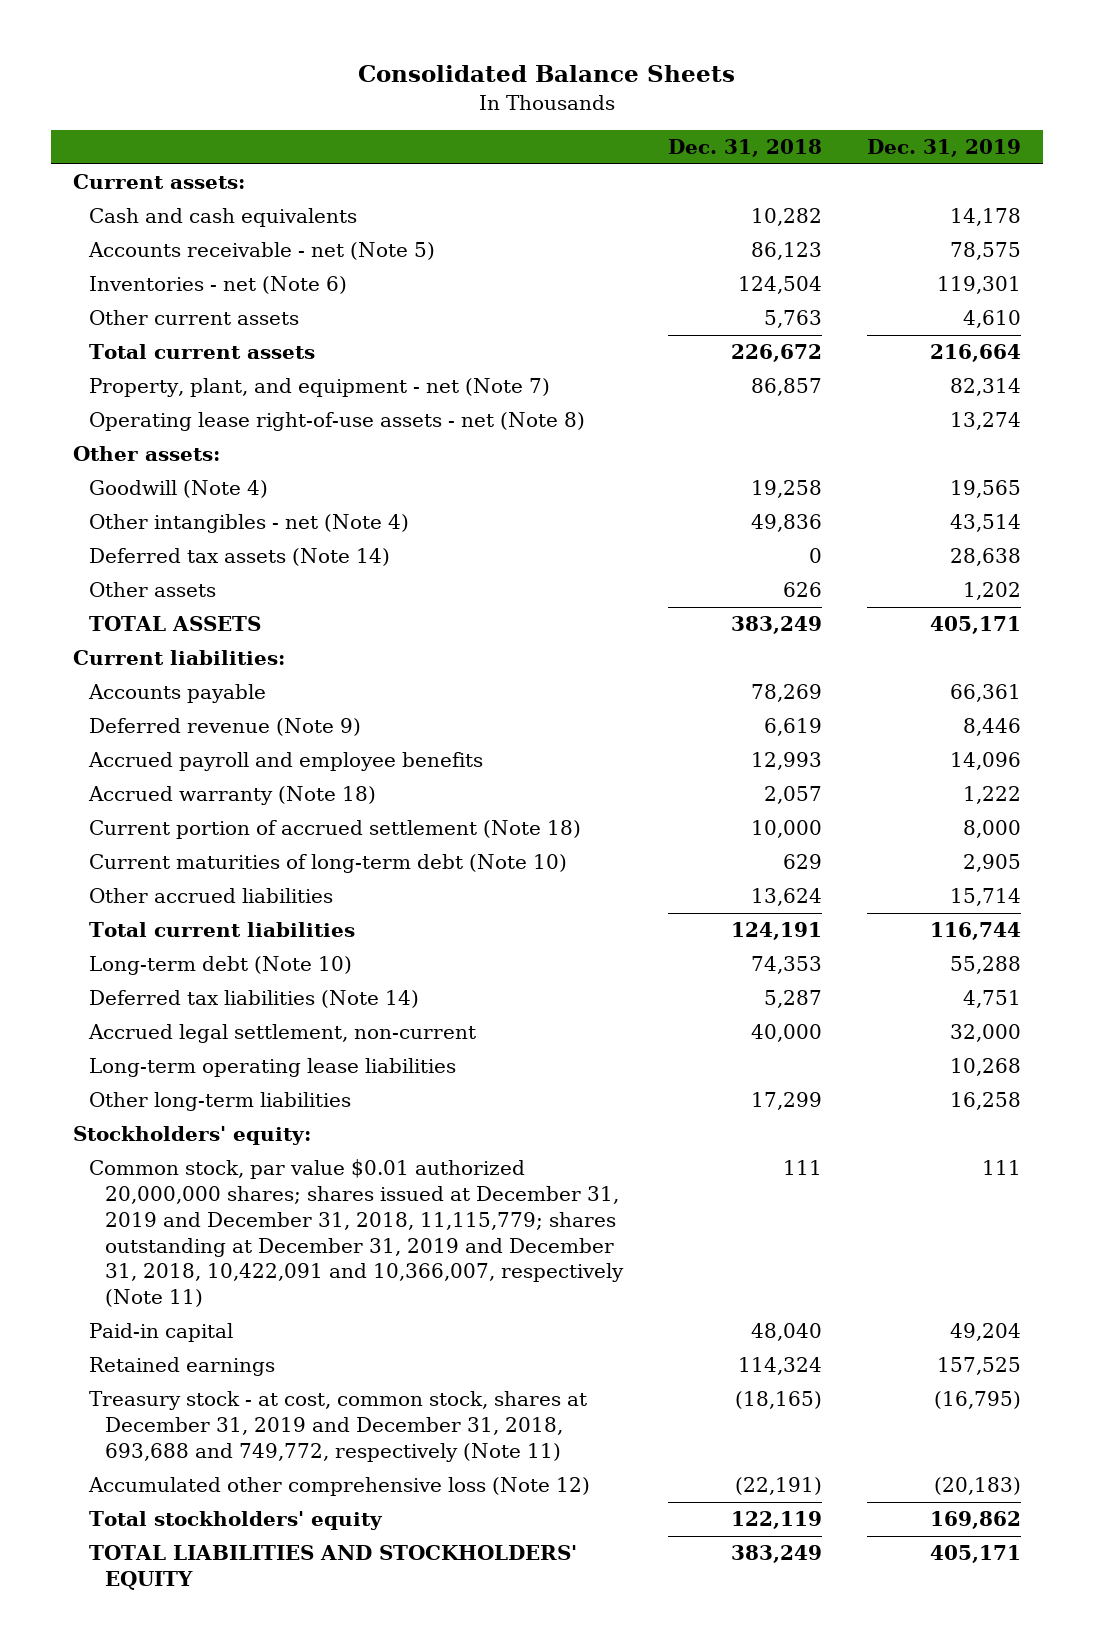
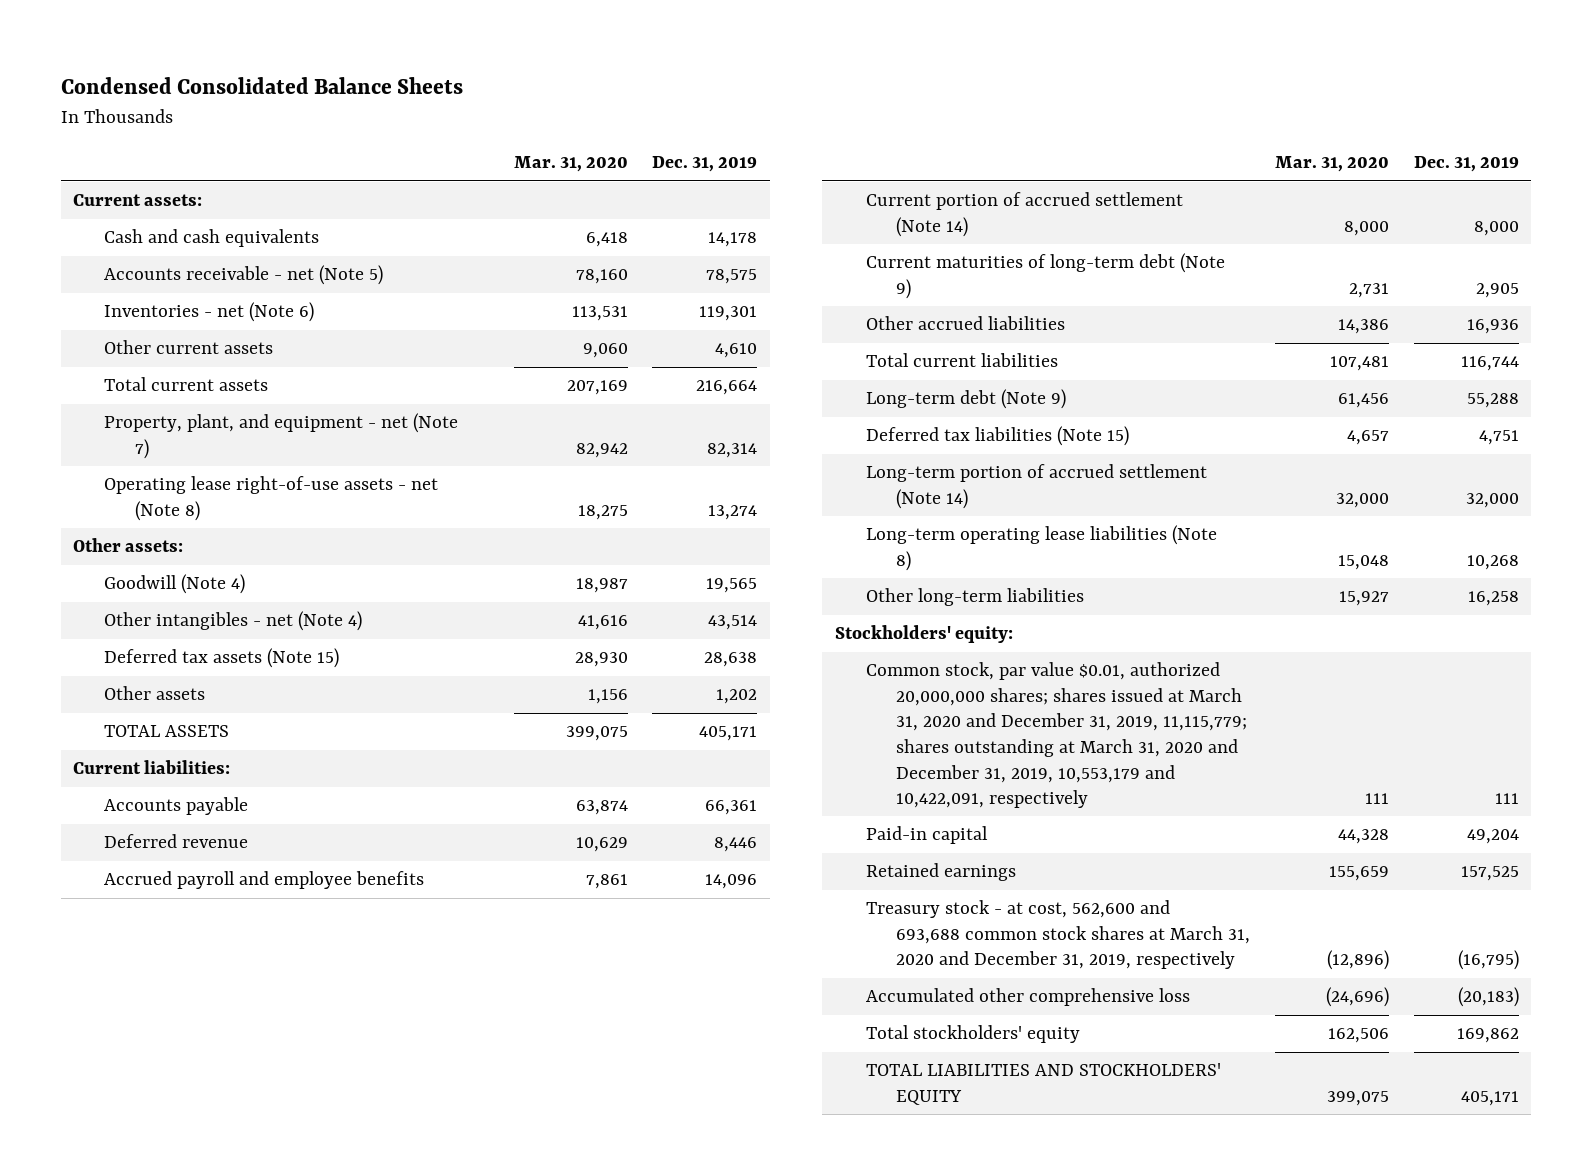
[358,65,736,83] Consolidated Balance Sheets -> [61,77,464,95] Condensed Consolidated Balance Sheets
[667,139,822,158] Dec. 31, 2018 -> none
none -> [513,156,628,173] Mar. 31, 2020
[89,548,391,567] Deferred tax assets (Note 14) -> [104,648,340,669] Deferred tax assets (Note 15)
[89,718,362,737] Deferred revenue (Note 9) -> [104,834,249,849] Deferred revenue
[88,786,377,806] Accrued warranty (Note 18) -> none
[89,820,582,840] Current portion of accrued settlement (Note 18) -> [865,192,1183,237] Current portion of accrued settlement (Note 14)
[89,854,568,874] Current maturities of long-term debt (Note 10) -> [865,253,1225,299] Current maturities of long-term debt (Note 9)
[949,888,1021,907] 15,714 -> [1466,319,1519,335] 16,936
[89,956,353,976] Long-term debt (Note 10) -> [865,389,1066,410] Long-term debt (Note 9)
[89,990,420,1009] Deferred tax liabilities (Note 14) -> [865,426,1129,447] Deferred tax liabilities (Note 15)
[88,1024,477,1044] Accrued legal settlement, non-current -> [865,464,1207,509] Long-term portion of accrued settlement (Note 14)
[89,1058,457,1078] Long-term operating lease liabilities -> [865,525,1217,571] Long-term operating lease liabilities (Note 8)
[89,1159,624,1308] Common stock, par value $0.01 authorized 20,000,000 shares; shares issued at December 31, 2019 and December 31, 2018, 11,115,779; shares outstanding at December 31, 2019 and December 31, 2018, 10,422,091 and 10,366,007, respectively (Note 11) -> [865,662,1248,809] Common stock, par value $0.01, authorized 20,000,000 shares; shares issued at March 31, 2020 and December 31, 2019, 11,115,779; shares outstanding at March 31, 2020 and December 31, 2019, 10,553,179 and 10,422,091, respectively
[89,1391,588,1462] Treasury stock - at cost, common stock, shares at December 31, 2019 and December 31, 2018, 693,688 and 749,772, respectively (Note 11) -> [865,900,1251,970] Treasury stock - at cost, 562,600 and 693,688 common stock shares at March 31, 2020 and December 31, 2019, respectively
[88,1477,591,1497] Accumulated other comprehensive loss (Note 12) -> [865,988,1190,1007] Accumulated other comprehensive loss

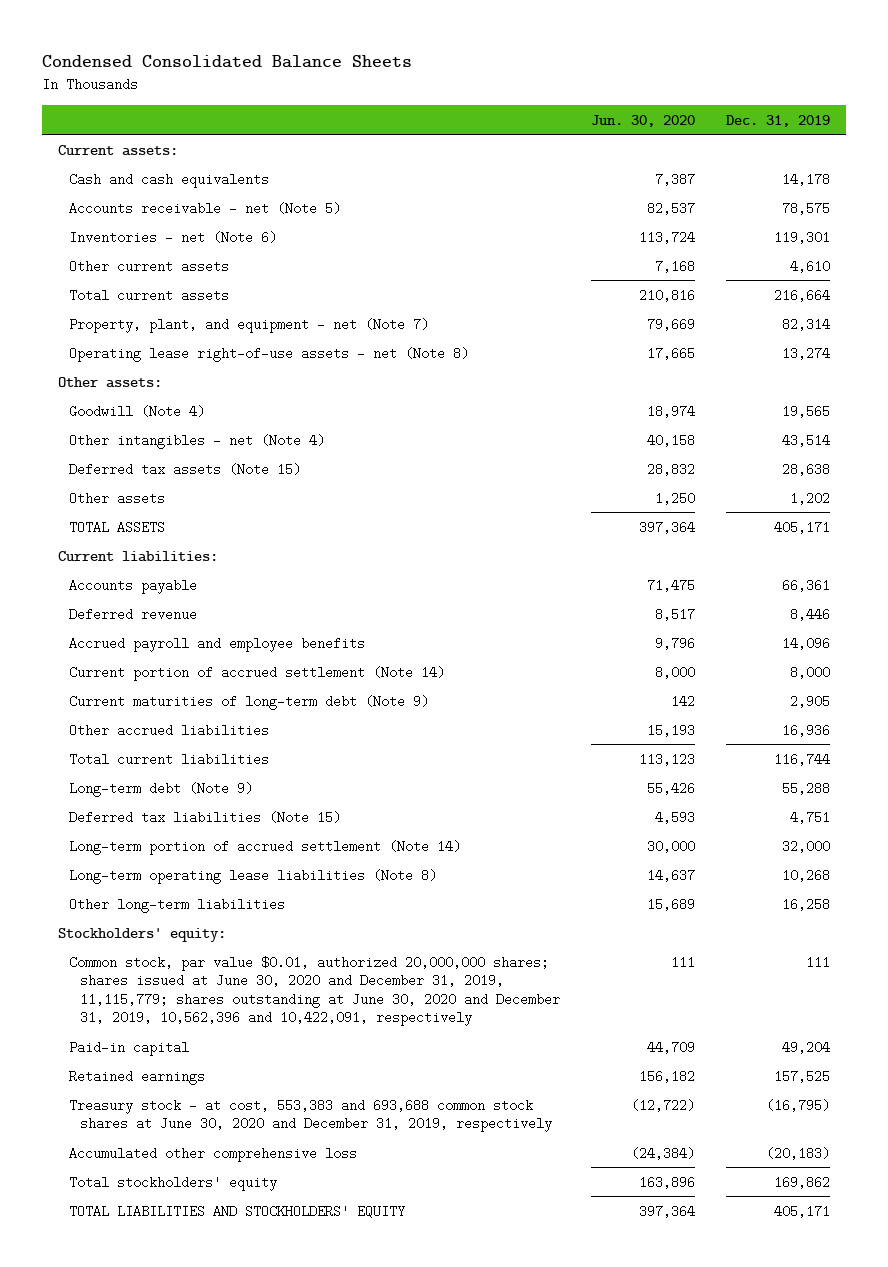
[513,156,628,173] Mar. 31, 2020 -> none
none -> [591,114,696,127] Jun. 30, 2020
[865,662,1248,809] Common stock, par value $0.01, authorized 20,000,000 shares; shares issued at March 31, 2020 and December 31, 2019, 11,115,779; shares outstanding at March 31, 2020 and December 31, 2019, 10,553,179 and 10,422,091, respectively -> [69,955,561,1027] Common stock, par value $0.01, authorized 20,000,000 shares; shares issued at June 30, 2020 and December 31, 2019, 11,115,779; shares outstanding at June 30, 2020 and December 31, 2019, 10,562,396 and 10,422,091, respectively
[865,900,1251,970] Treasury stock - at cost, 562,600 and 693,688 common stock shares at March 31, 2020 and December 31, 2019, respectively -> [69,1098,553,1133] Treasury stock - at cost, 553,383 and 693,688 common stock shares at June 30, 2020 and December 31, 2019, respectively

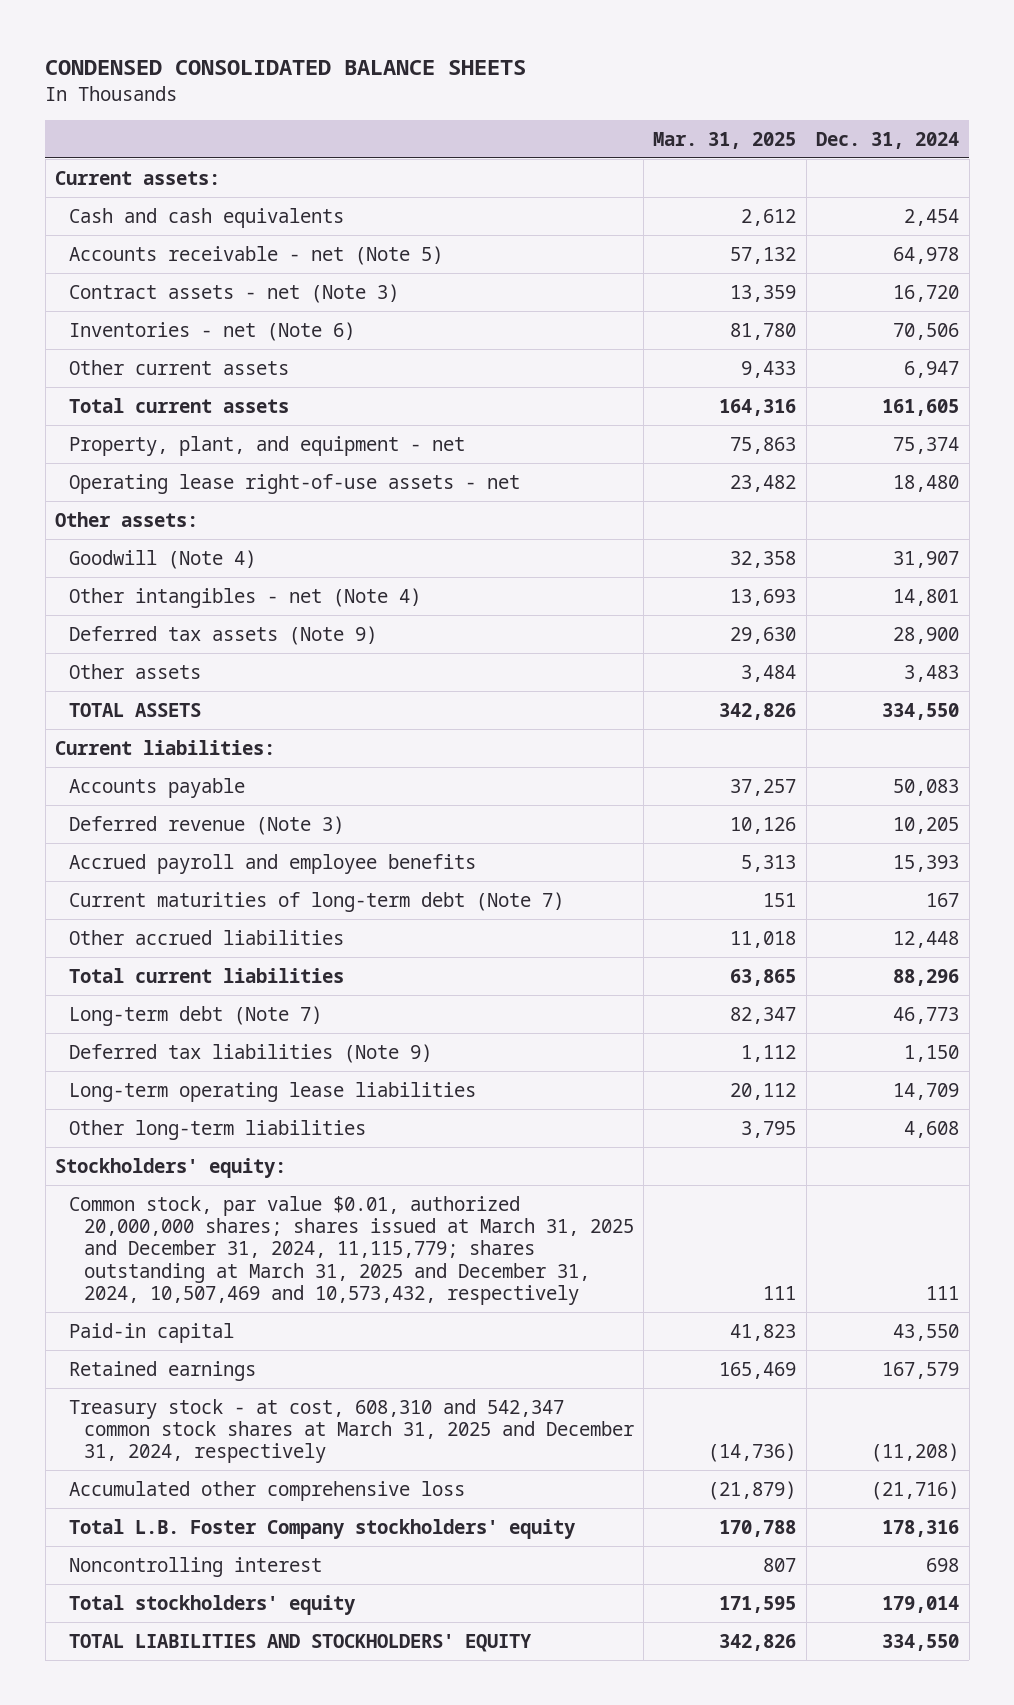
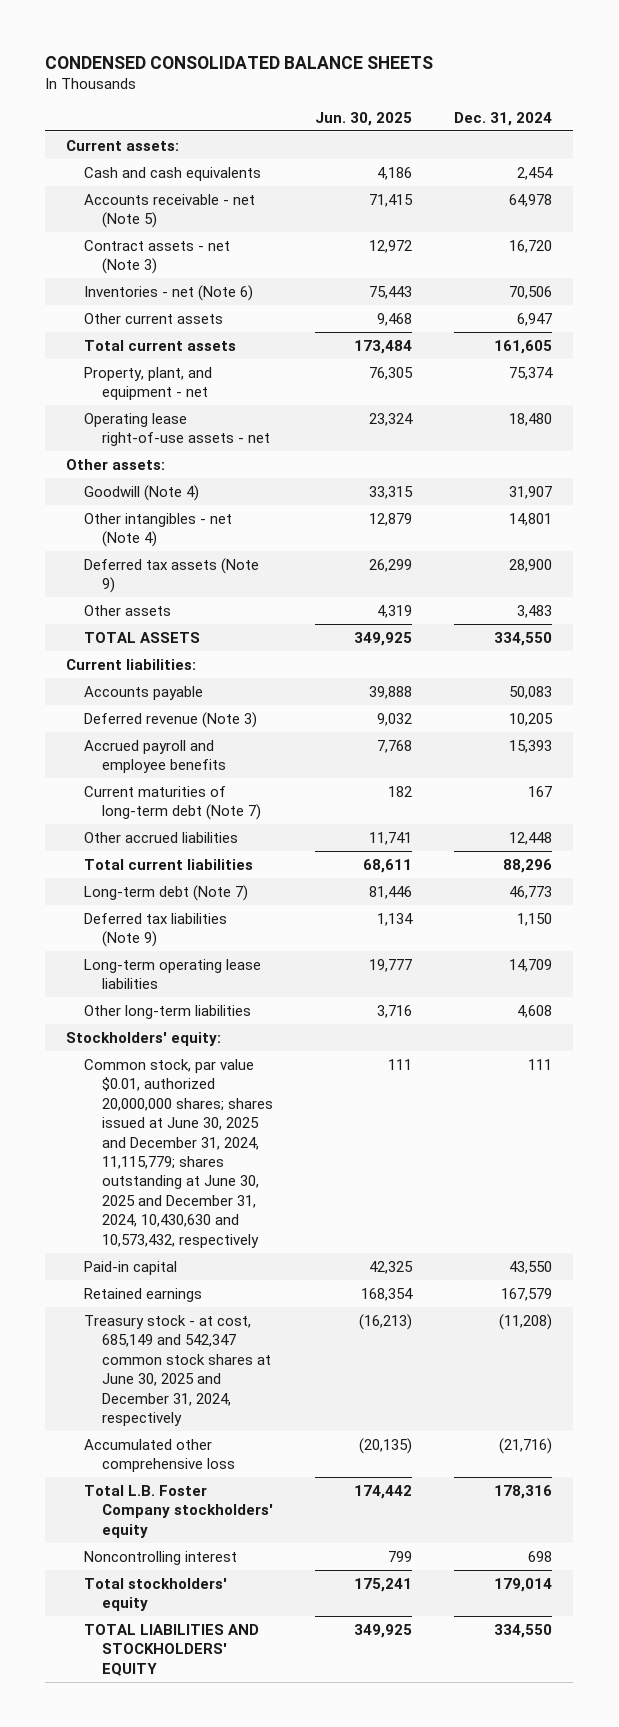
[653,131,797,149] Mar. 31, 2025 -> none
none -> [315,111,413,126] Jun. 30, 2025
[69,1195,634,1305] Common stock, par value $0.01, authorized 20,000,000 shares; shares issued at March 31, 2025 and December 31, 2024, 11,115,779; shares outstanding at March 31, 2025 and December 31, 2024, 10,507,469 and 10,573,432, respectively -> [83,1058,273,1248] Common stock, par value $0.01, authorized 20,000,000 shares; shares issued at June 30, 2025 and December 31, 2024, 11,115,779; shares outstanding at June 30, 2025 and December 31, 2024, 10,430,630 and 10,573,432, respectively
[69,1398,634,1464] Treasury stock - at cost, 608,310 and 542,347 common stock shares at March 31, 2025 and December 31, 2024, respectively -> [83,1314,271,1427] Treasury stock - at cost, 685,149 and 542,347 common stock shares at June 30, 2025 and December 31, 2024, respectively

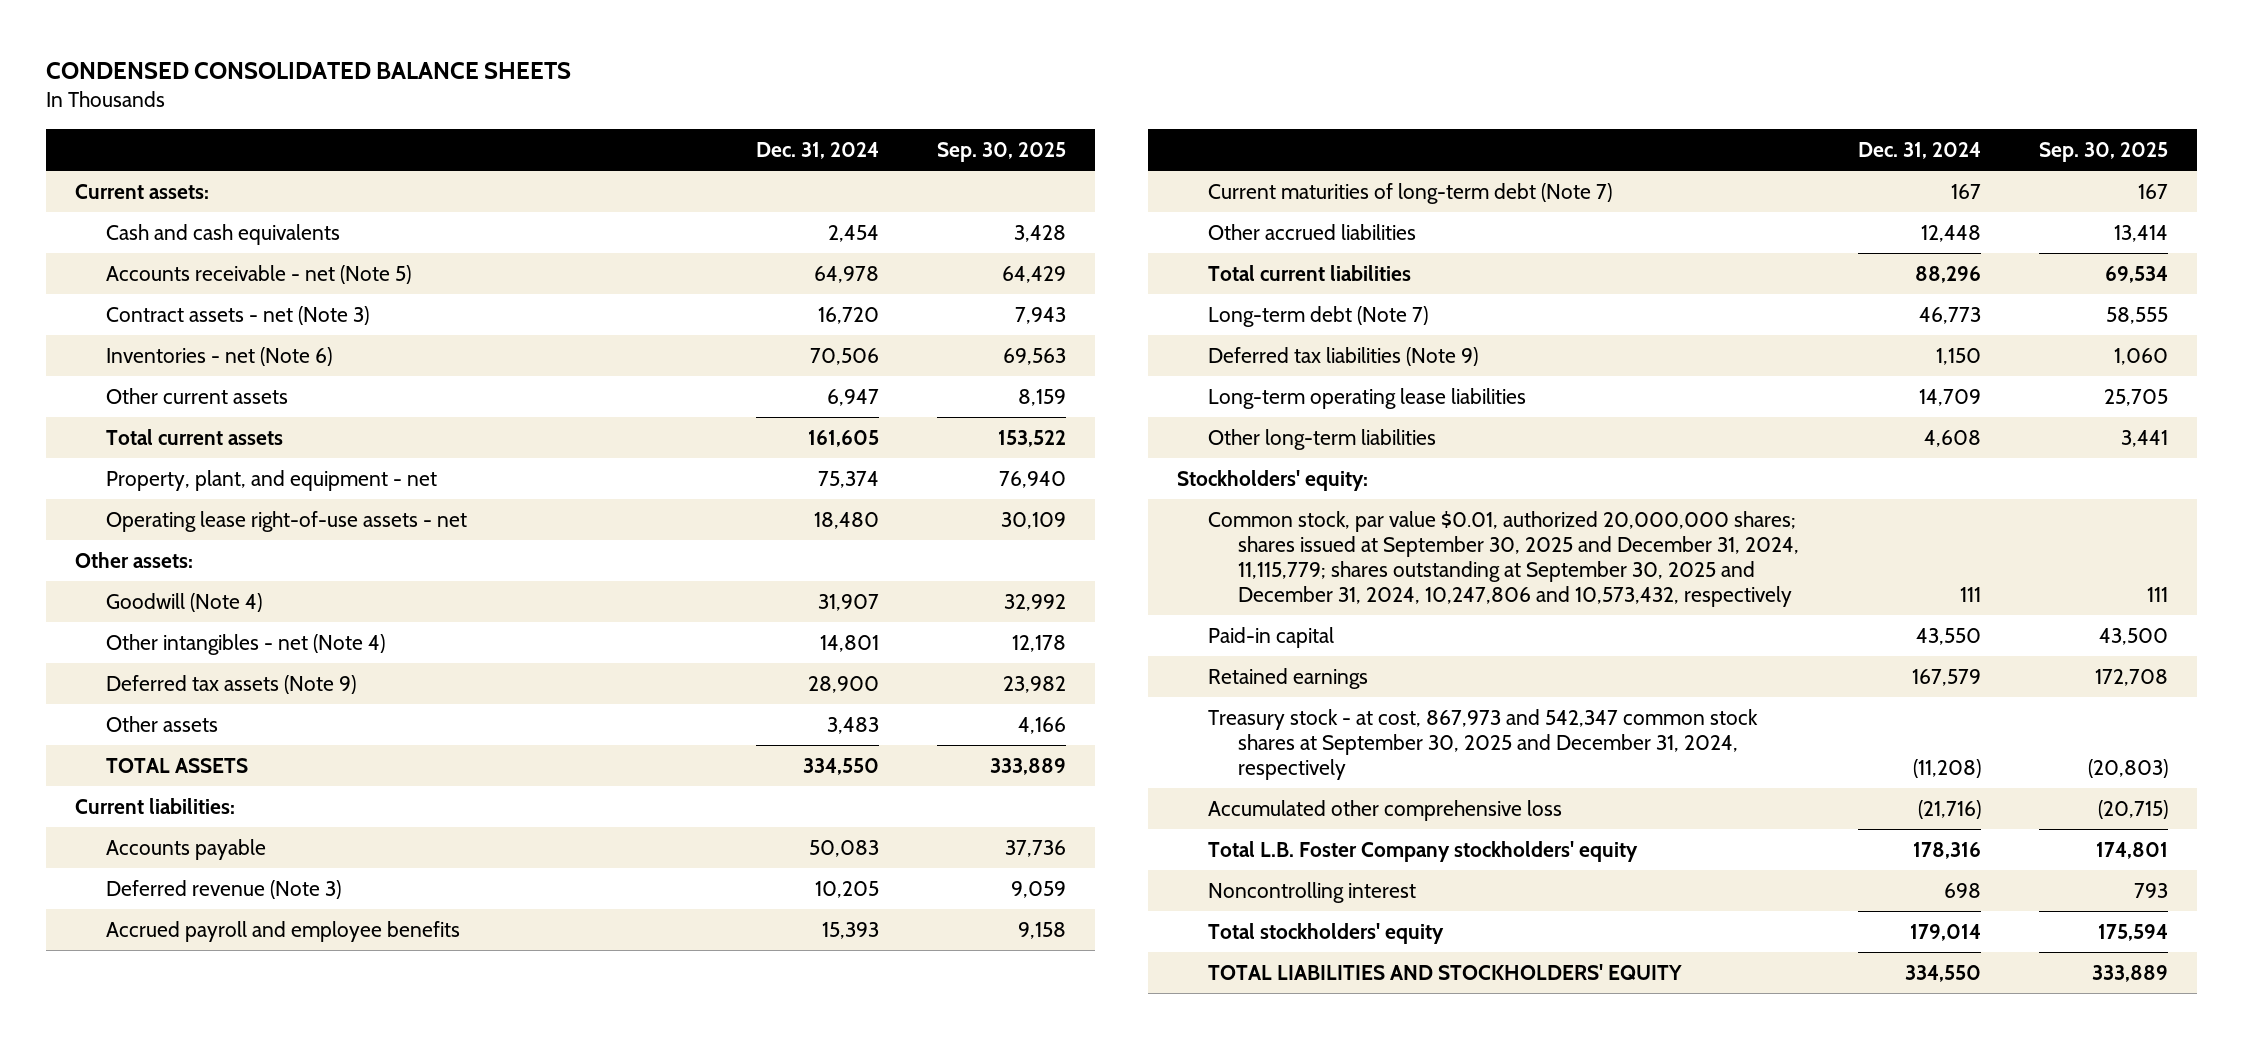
[315,111,413,126] Jun. 30, 2025 -> none
none -> [937,141,1067,162] Sep. 30, 2025
[83,1058,273,1248] Common stock, par value $0.01, authorized 20,000,000 shares; shares issued at June 30, 2025 and December 31, 2024, 11,115,779; shares outstanding at June 30, 2025 and December 31, 2024, 10,430,630 and 10,573,432, respectively -> [1207,511,1800,607] Common stock, par value $0.01, authorized 20,000,000 shares; shares issued at September 30, 2025 and December 31, 2024, 11,115,779; shares outstanding at September 30, 2025 and December 31, 2024, 10,247,806 and 10,573,432, respectively
[83,1314,271,1427] Treasury stock - at cost, 685,149 and 542,347 common stock shares at June 30, 2025 and December 31, 2024, respectively -> [1207,709,1758,780] Treasury stock - at cost, 867,973 and 542,347 common stock shares at September 30, 2025 and December 31, 2024, respectively

